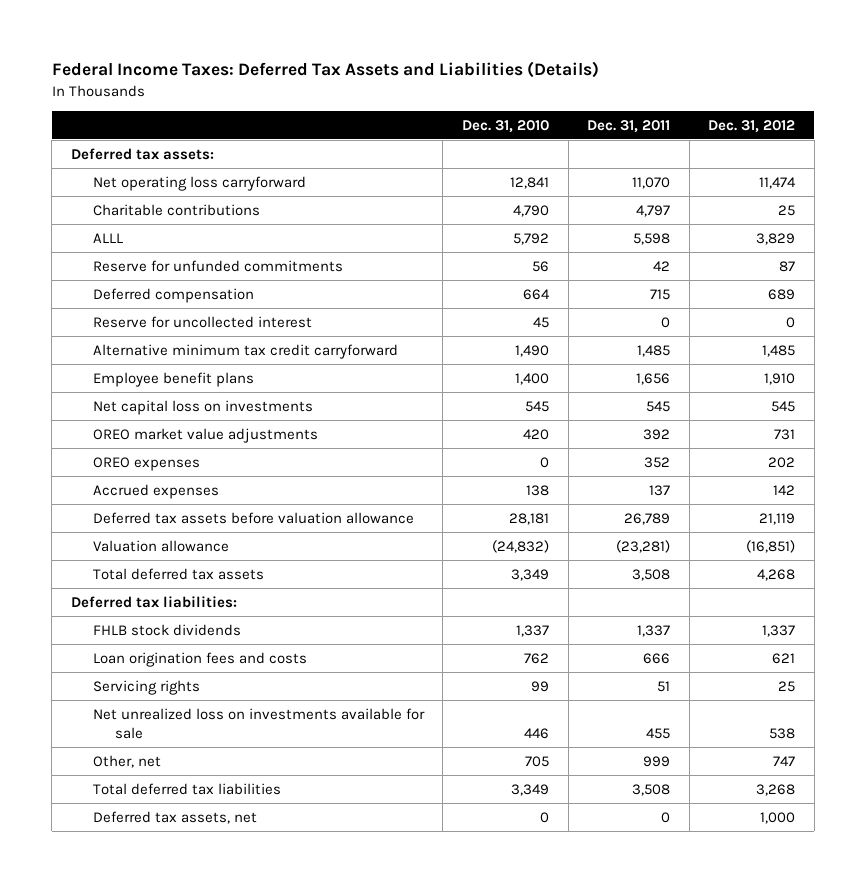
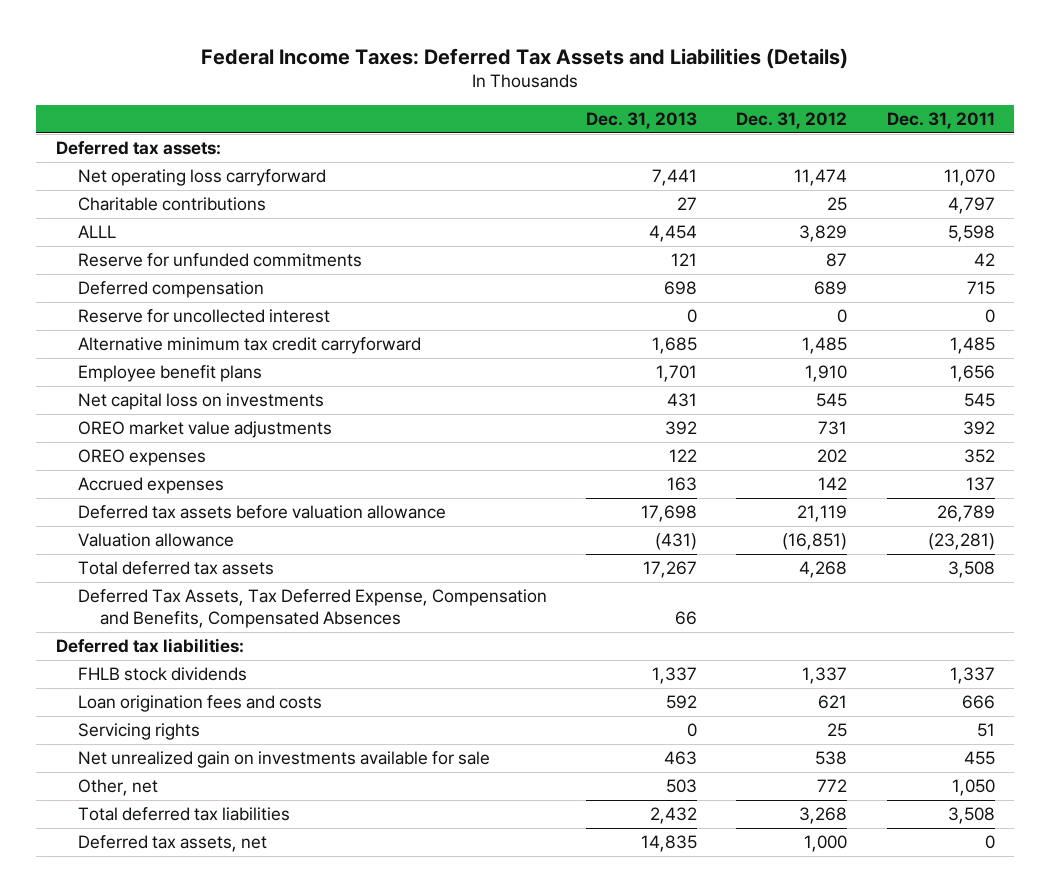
[462,119,550,133] Dec. 31, 2010 -> none
none -> [586,112,698,130] Dec. 31, 2013
none -> [78,589,548,629] Deferred Tax Assets, Tax Deferred Expense, Compensation and Benefits, Compensated Absences
[92,707,425,740] Net unrealized loss on investments available for sale -> [78,751,491,769] Net unrealized gain on investments available for sale
[643,755,671,767] 999 -> [951,779,995,797] 1,050
[773,755,796,766] 747 -> [817,779,848,793] 772

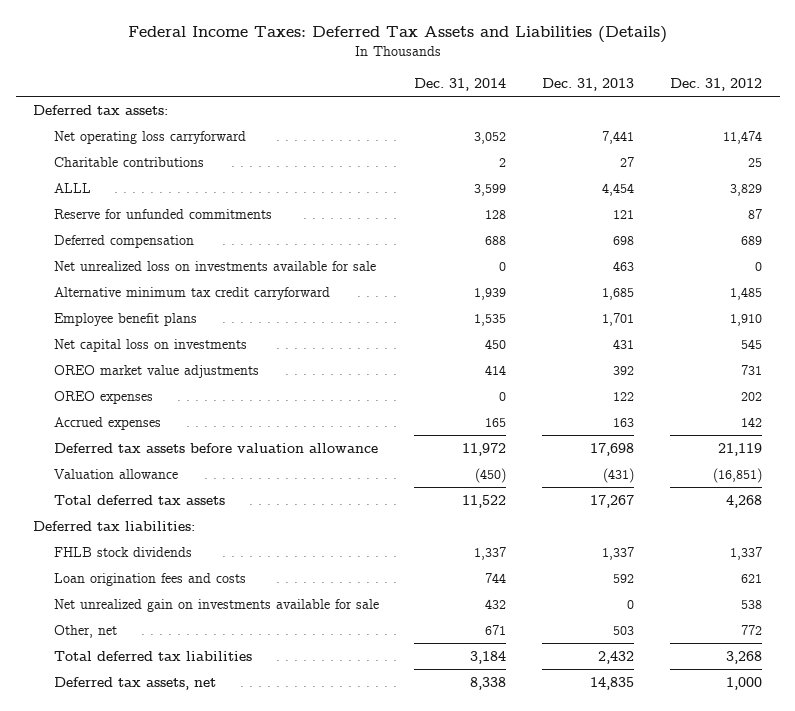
[886,112,995,130] Dec. 31, 2011 -> none
none -> [414,78,507,92] Dec. 31, 2014
[78,309,331,324] Reserve for uncollected interest -> none
none -> [53,260,376,271] Net unrealized loss on investments available for sale
[78,589,548,629] Deferred Tax Assets, Tax Deferred Expense, Compensation and Benefits, Compensated Absences -> none
[78,723,201,741] Servicing rights -> none
[664,751,698,766] 463 -> [627,599,635,609] 0

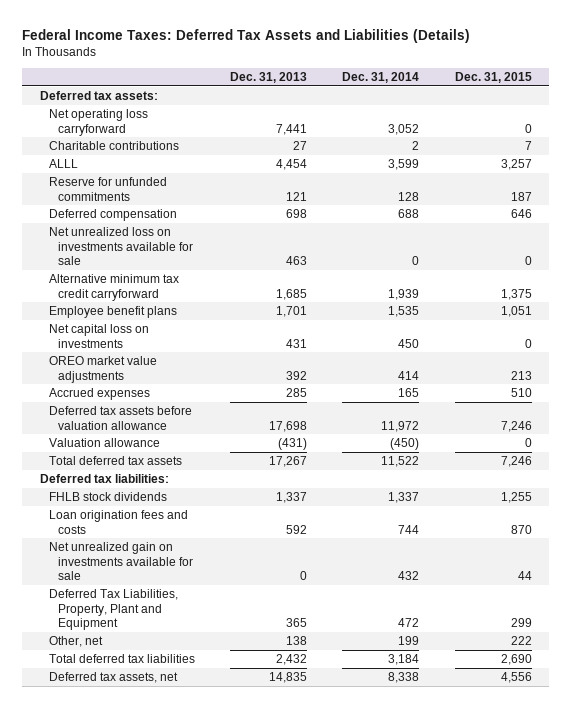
[670,78,763,92] Dec. 31, 2012 -> none
none -> [454,71,532,83] Dec. 31, 2015
[53,390,153,404] OREO expenses -> none
[613,417,635,427] 163 -> [285,387,307,397] 285
none -> [48,588,178,631] Deferred Tax Liabilities, Property, Plant and Equipment
[485,624,507,635] 671 -> [398,635,420,645] 199
[613,625,635,635] 503 -> [285,635,307,645] 138

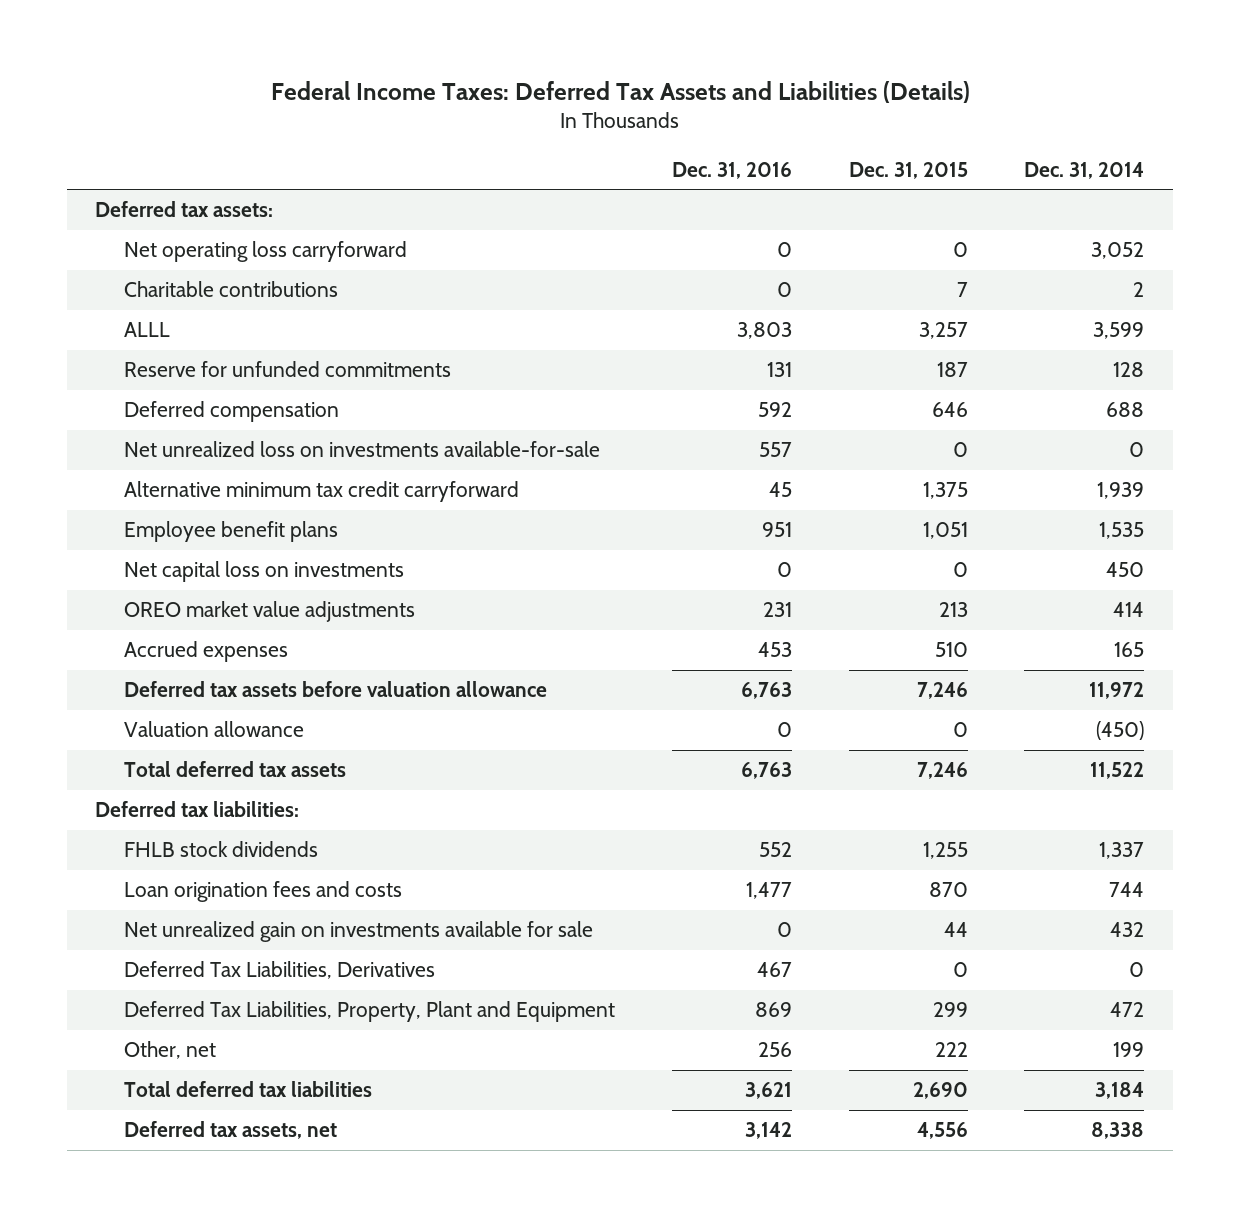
[229,71,307,83] Dec. 31, 2013 -> none
none -> [671,161,792,179] Dec. 31, 2016
[48,226,193,266] Net unrealized loss on investments available for sale -> [124,441,601,458] Net unrealized loss on investments available-for-sale
none -> [124,961,436,980] Deferred Tax Liabilities, Derivatives

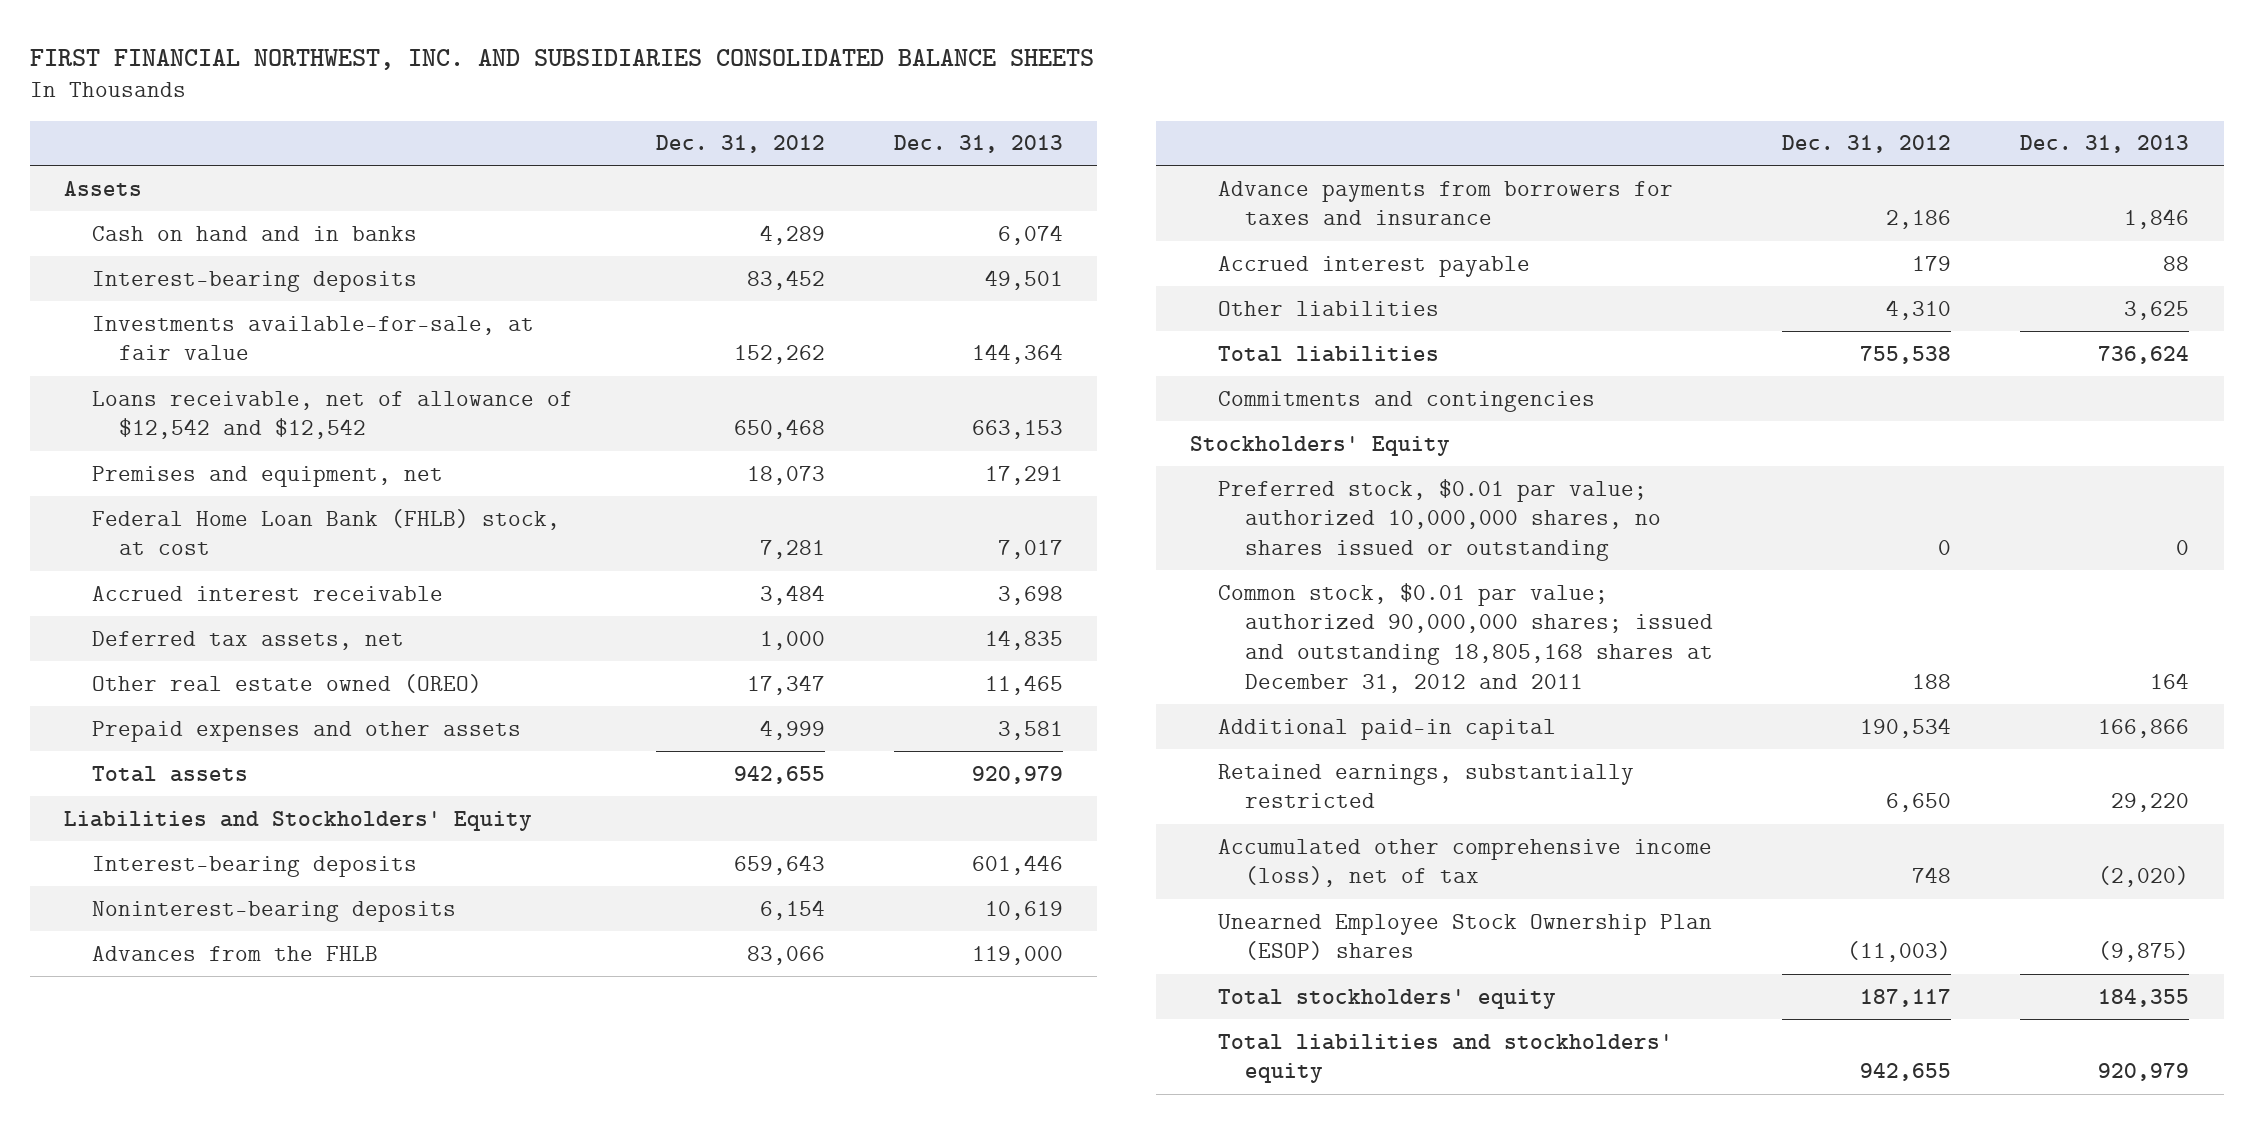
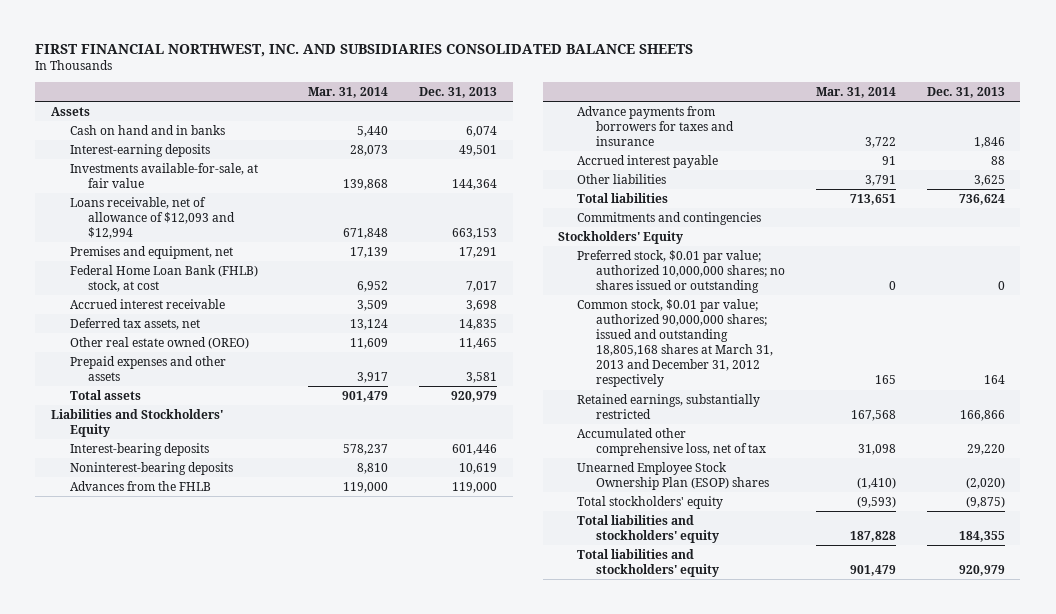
[656,135,826,154] Dec. 31, 2012 -> none
none -> [308,86,389,98] Mar. 31, 2014
[91,270,417,292] Interest-bearing deposits -> [69,143,210,157] Interest-earning deposits
[91,390,573,440] Loans receivable, net of allowance of $12,542 and $12,542 -> [69,196,236,240] Loans receivable, net of allowance of $12,093 and $12,994
[1217,478,1662,562] Preferred stock, $0.01 par value; authorized 10,000,000 shares, no shares issued or outstanding -> [577,249,786,294] Preferred stock, $0.01 par value; authorized 10,000,000 shares; no shares issued or outstanding
[1217,582,1714,693] Common stock, $0.01 par value; authorized 90,000,000 shares; issued and outstanding 18,805,168 shares at December 31, 2012 and 2011 -> [577,298,774,388] Common stock, $0.01 par value; authorized 90,000,000 shares; issued and outstanding 18,805,168 shares at March 31, 2013 and December 31, 2012 respectively
[1217,718,1556,740] Additional paid-in capital -> [577,393,761,420] Retained earnings, substantially restricted
[1217,763,1634,809] Retained earnings, substantially restricted -> [577,427,767,457] Accumulated other comprehensive loss, net of tax
[1217,838,1712,888] Accumulated other comprehensive income (loss), net of tax -> [577,461,770,491] Unearned Employee Stock Ownership Plan (ESOP) shares
[1217,913,1712,961] Unearned Employee Stock Ownership Plan (ESOP) shares -> [577,495,724,509] Total stockholders' equity
[1217,988,1556,1009] Total stockholders' equity -> [577,514,720,544] Total liabilities and stockholders' equity

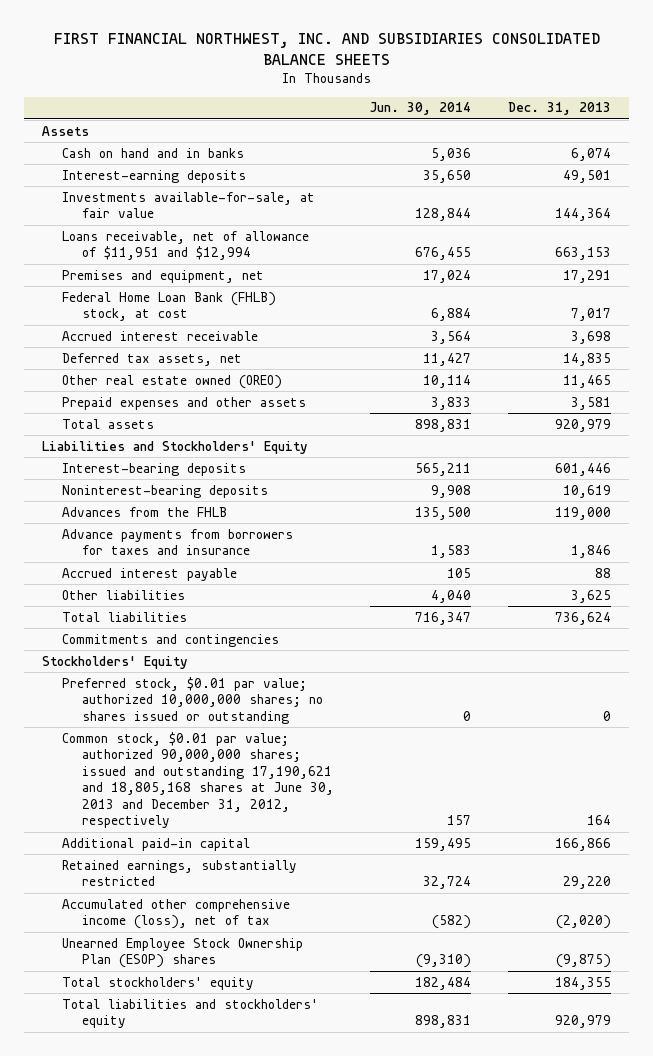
[308,86,389,98] Mar. 31, 2014 -> none
none -> [370,102,472,116] Jun. 30, 2014
[69,196,236,240] Loans receivable, net of allowance of $12,093 and $12,994 -> [61,230,309,261] Loans receivable, net of allowance of $11,951 and $12,994
[577,514,720,544] Total liabilities and stockholders' equity -> none
[577,298,774,388] Common stock, $0.01 par value; authorized 90,000,000 shares; issued and outstanding 18,805,168 shares at March 31, 2013 and December 31, 2012 respectively -> [61,731,334,829] Common stock, $0.01 par value; authorized 90,000,000 shares; issued and outstanding 17,190,621 and 18,805,168 shares at June 30, 2013 and December 31, 2012, respectively
none -> [61,837,250,851] Additional paid-in capital
[959,410,1005,422] 166,866 -> [562,876,611,890] 29,220
[577,427,767,457] Accumulated other comprehensive loss, net of tax -> [61,898,290,930] Accumulated other comprehensive income (loss), net of tax
[966,444,1005,456] 29,220 -> [555,915,611,930] (2,020)
[965,477,1005,490] (2,020) -> [555,954,611,969] (9,875)
[965,495,1005,508] (9,875) -> [554,976,611,990] 184,355

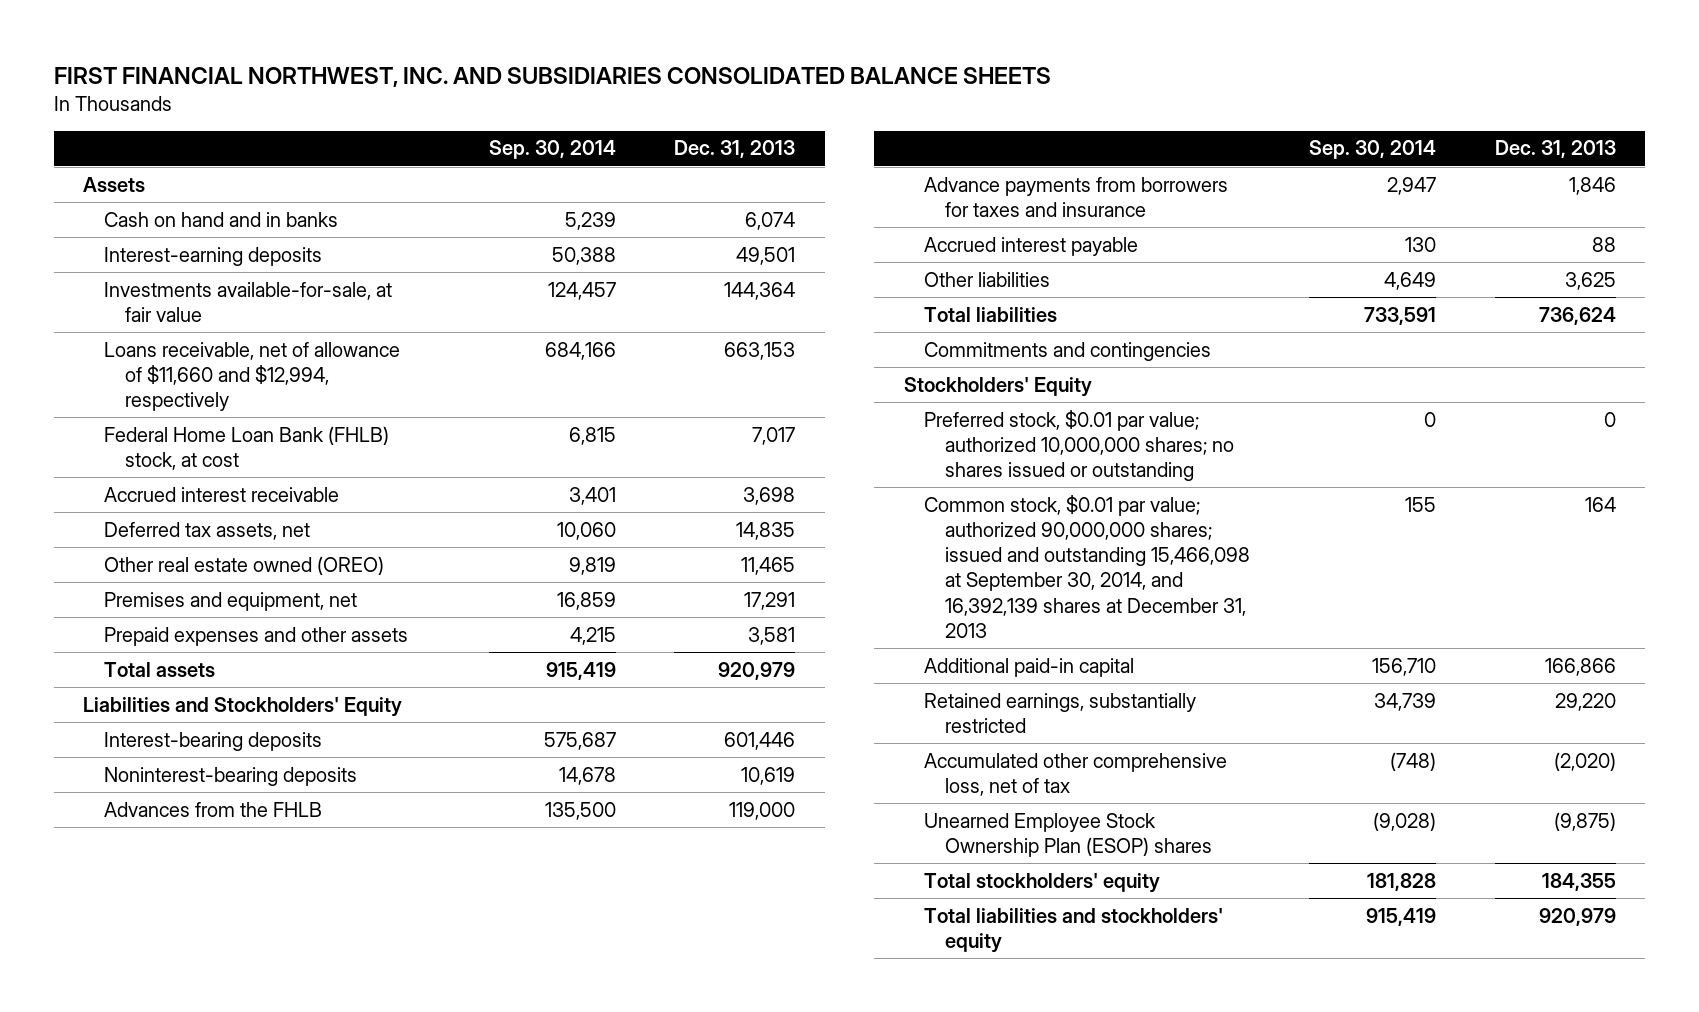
[370,102,472,116] Jun. 30, 2014 -> none
none -> [488,140,616,160] Sep. 30, 2014
[61,230,309,261] Loans receivable, net of allowance of $11,951 and $12,994 -> [104,341,401,412] Loans receivable, net of allowance of $11,660 and $12,994, respectively
[61,269,264,283] Premises and equipment, net -> [104,591,358,611] Premises and equipment, net
[61,731,334,829] Common stock, $0.01 par value; authorized 90,000,000 shares; issued and outstanding 17,190,621 and 18,805,168 shares at June 30, 2013 and December 31, 2012, respectively -> [924,494,1251,639] Common stock, $0.01 par value; authorized 90,000,000 shares; issued and outstanding 15,466,098 at September 30, 2014, and 16,392,139 shares at December 31, 2013
[61,898,290,930] Accumulated other comprehensive income (loss), net of tax -> [924,752,1228,796] Accumulated other comprehensive loss, net of tax

